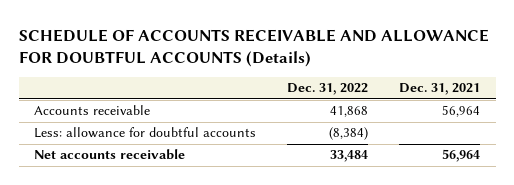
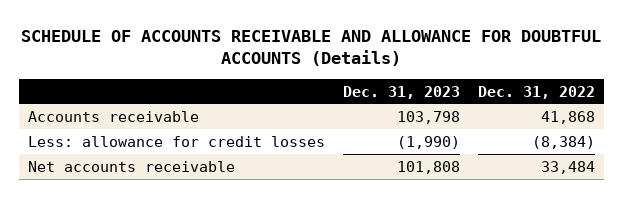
[399,83,481,96] Dec. 31, 2021 -> none
none -> [342,85,460,99] Dec. 31, 2023
[34,127,257,139] Less: allowance for doubtful accounts -> [27,135,325,147] Less: allowance for credit losses

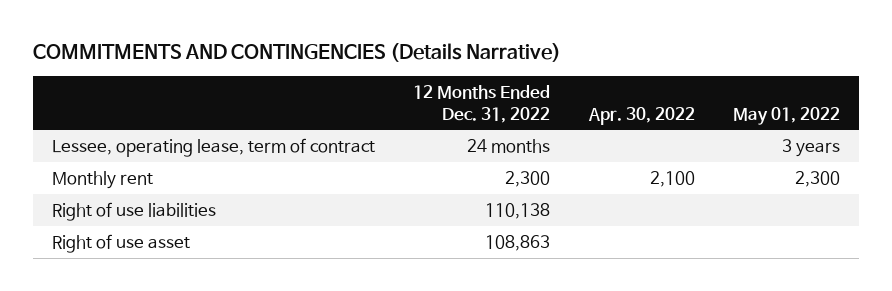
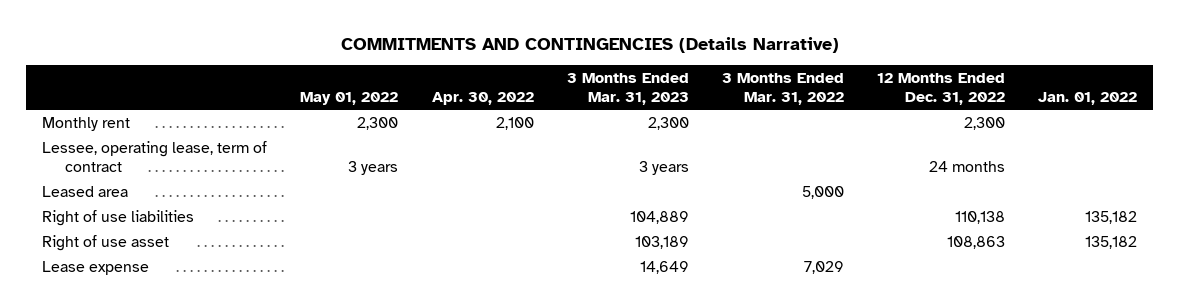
none -> [566,73,689,106] 3 Months Ended Mar. 31, 2023
none -> [721,73,844,106] 3 Months Ended Mar. 31, 2022
none -> [1037,92,1137,106] Jan. 01, 2022
[51,137,375,157] Lessee, operating lease, term of contract -> [42,140,268,172] Lessee, operating lease, term of contract
none -> [42,185,129,197] Leased area
none -> [42,260,150,275] Lease expense

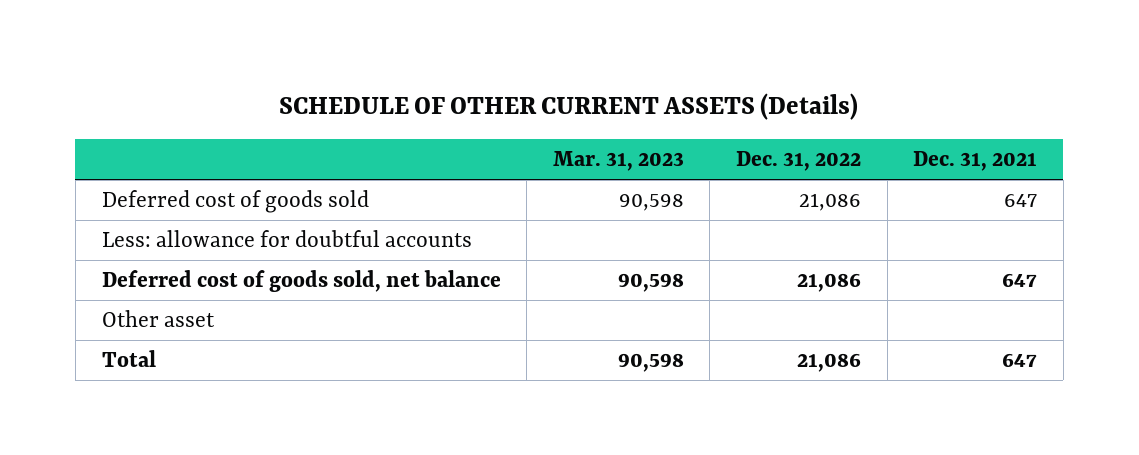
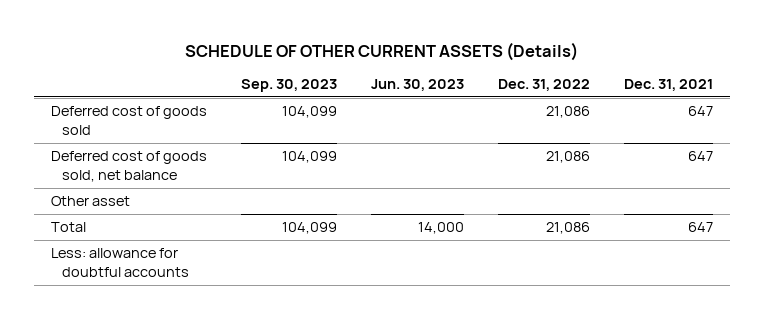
[552,151,684,172] Mar. 31, 2023 -> none
none -> [240,79,337,93] Sep. 30, 2023
none -> [370,79,464,92] Jun. 30, 2023
[101,230,472,248] Less: allowance for doubtful accounts -> [51,248,189,277] Less: allowance for doubtful accounts

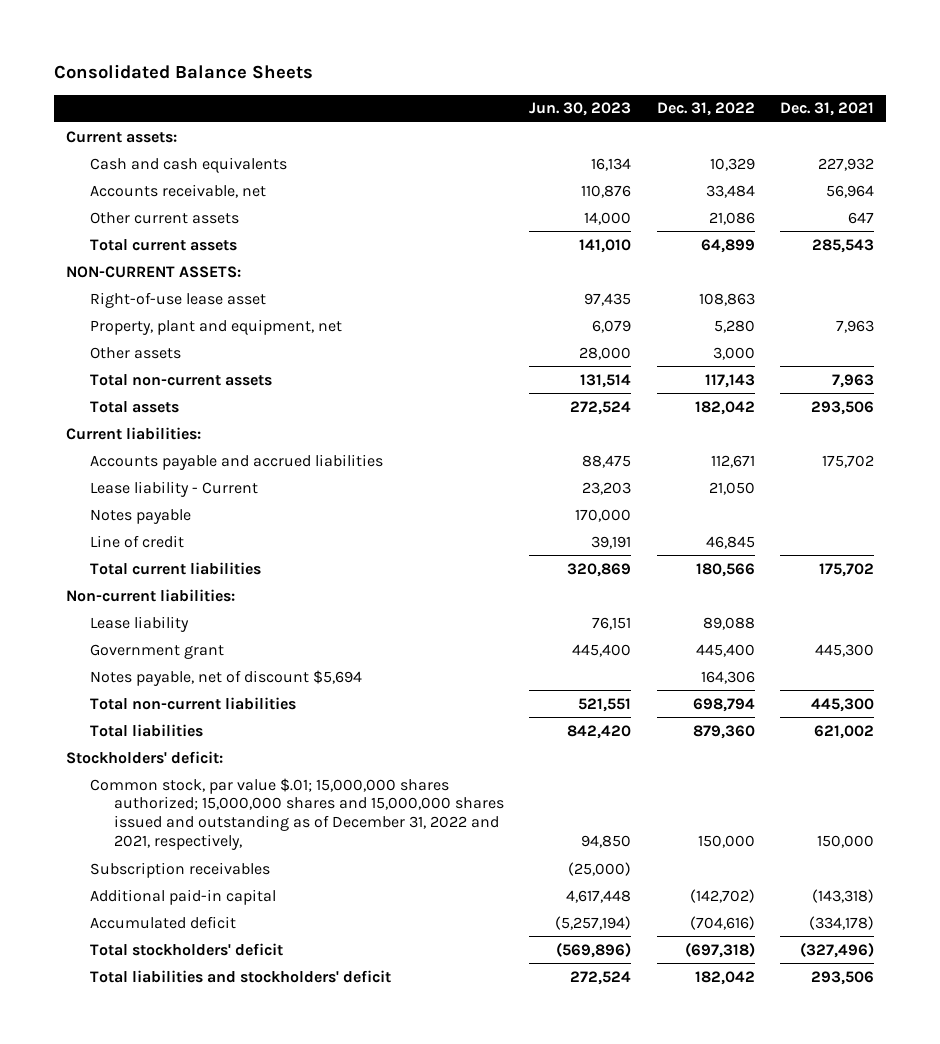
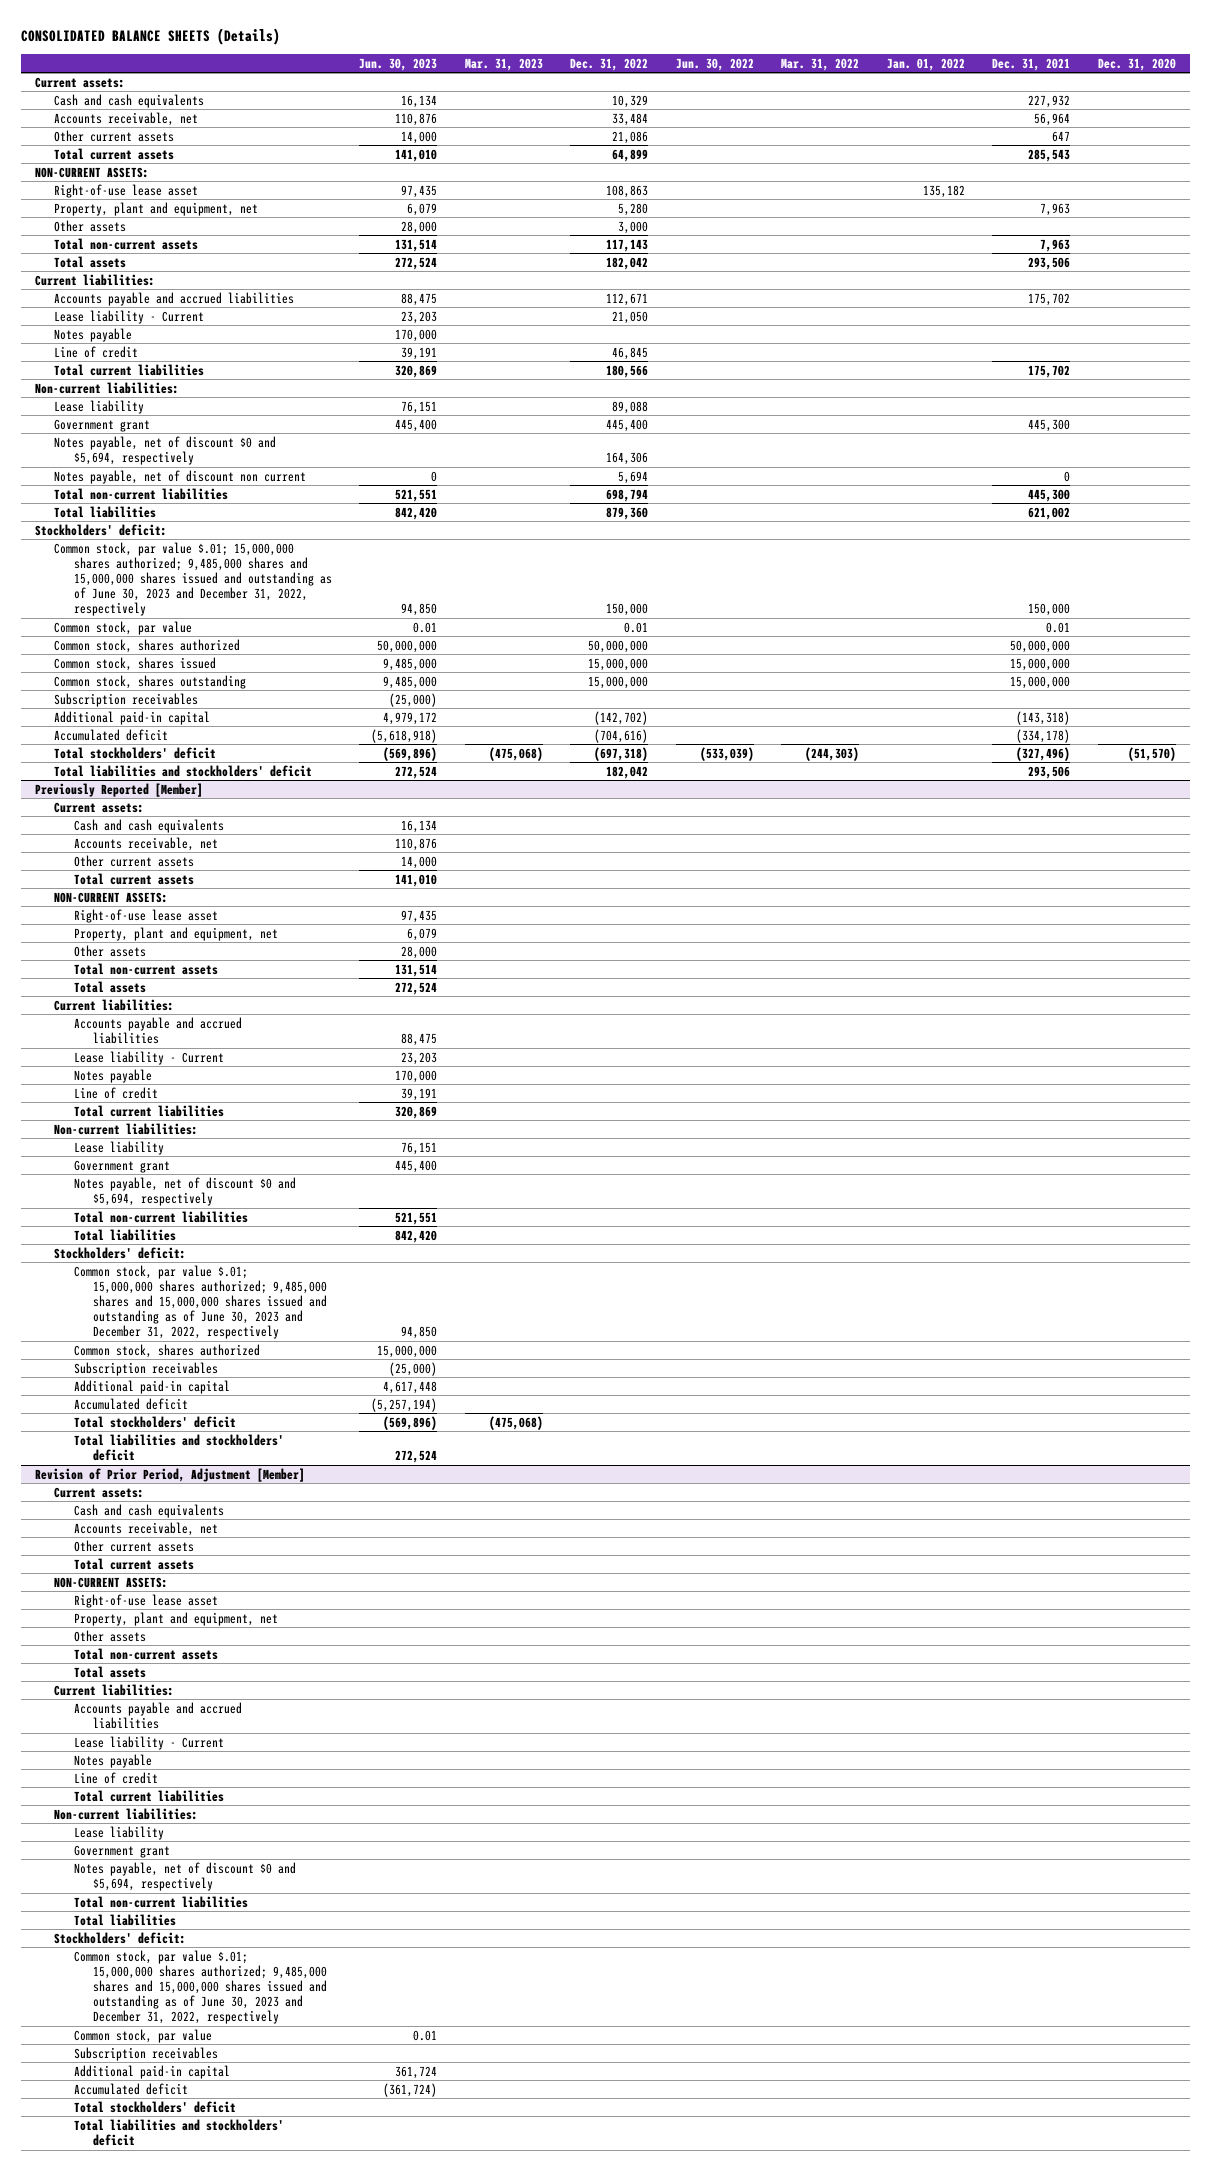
[53,64,313,80] Consolidated Balance Sheets -> [20,27,280,45] CONSOLIDATED BALANCE SHEETS (Details)
none -> [464,57,543,71] Mar. 31, 2023
none -> [675,57,754,71] Jun. 30, 2022
none -> [781,57,860,71] Mar. 31, 2022
none -> [886,57,965,71] Jan. 01, 2022
none -> [1097,57,1176,71] Dec. 31, 2020
[90,669,363,686] Notes payable, net of discount $5,694 -> [54,435,277,465] Notes payable, net of discount $0 and $5,694, respectively
none -> [54,469,307,484] Notes payable, net of discount non current
[90,777,505,851] Common stock, par value $.01; 15,000,000 shares authorized; 15,000,000 shares and 15,000,000 shares issued and outstanding as of December 31, 2022 and 2021, respectively, -> [54,541,332,617] Common stock, par value $.01; 15,000,000 shares authorized; 9,485,000 shares and 15,000,000 shares issued and outstanding as of June 30, 2023 and December 31, 2022, respectively
none -> [54,620,193,635] Common stock, par value
none -> [54,638,241,653] Common stock, shares authorized
none -> [54,656,217,671] Common stock, shares issued
none -> [54,674,247,689] Common stock, shares outstanding
[566,889,632,903] 4,617,448 -> [383,711,438,725] 4,979,172
[555,915,632,930] (5,257,194) -> [371,728,438,743] (5,618,918)
none -> [34,782,203,797] Previously Reported [Member]
none -> [54,801,145,813] Current assets:
none -> [73,818,224,833] Cash and cash equivalents
none -> [73,836,218,851] Accounts receivable, net
none -> [73,854,194,867] Other current assets
none -> [73,872,194,885] Total current assets
none -> [54,891,169,903] NON-CURRENT ASSETS:
none -> [73,908,218,923] Right-of-use lease asset
none -> [73,926,278,941] Property, plant and equipment, net
none -> [73,944,146,957] Other assets
none -> [73,962,218,975] Total non-current assets
none -> [73,980,146,993] Total assets
none -> [54,998,175,1011] Current liabilities:
none -> [73,1016,242,1044] Accounts payable and accrued liabilities
none -> [73,1050,224,1065] Lease liability - Current
none -> [73,1068,152,1083] Notes payable
none -> [73,1086,158,1099] Line of credit
none -> [73,1104,224,1117] Total current liabilities
none -> [54,1122,199,1135] Non-current liabilities:
none -> [73,1140,164,1155] Lease liability
none -> [73,1159,170,1173] Government grant
none -> [73,1176,296,1206] Notes payable, net of discount $0 and $5,694, respectively
none -> [73,1210,248,1223] Total non-current liabilities
none -> [73,1228,176,1241] Total liabilities
none -> [54,1246,187,1259] Stockholders' deficit:
none -> [73,1264,328,1340] Common stock, par value $.01; 15,000,000 shares authorized; 9,485,000 shares and 15,000,000 shares issued and outstanding as of June 30, 2023 and December 31, 2022, respectively
none -> [73,1343,260,1358] Common stock, shares authorized
none -> [73,1361,218,1376] Subscription receivables
none -> [73,1379,230,1394] Additional paid-in capital
none -> [73,1397,188,1410] Accumulated deficit
none -> [73,1415,236,1428] Total stockholders' deficit
none -> [73,1433,284,1461] Total liabilities and stockholders' deficit
none -> [34,1467,305,1482] Revision of Prior Period, Adjustment [Member]
none -> [54,1486,145,1498] Current assets:
none -> [73,1503,224,1518] Cash and cash equivalents
none -> [73,1521,218,1536] Accounts receivable, net
none -> [73,1539,194,1552] Other current assets
none -> [73,1557,194,1570] Total current assets
none -> [54,1576,169,1588] NON-CURRENT ASSETS:
none -> [73,1593,218,1608] Right-of-use lease asset
none -> [73,1611,278,1626] Property, plant and equipment, net
none -> [73,1629,146,1642] Other assets
none -> [73,1647,218,1660] Total non-current assets
none -> [73,1665,146,1678] Total assets
none -> [54,1683,175,1696] Current liabilities:
none -> [73,1701,242,1729] Accounts payable and accrued liabilities
none -> [73,1735,224,1750] Lease liability - Current
none -> [73,1753,152,1768] Notes payable
none -> [73,1771,158,1784] Line of credit
none -> [73,1789,224,1802] Total current liabilities
none -> [54,1807,199,1820] Non-current liabilities:
none -> [73,1825,164,1840] Lease liability
none -> [73,1844,170,1858] Government grant
none -> [73,1861,296,1891] Notes payable, net of discount $0 and $5,694, respectively
none -> [73,1895,248,1908] Total non-current liabilities
none -> [73,1913,176,1926] Total liabilities
none -> [54,1931,187,1944] Stockholders' deficit:
none -> [73,1949,328,2025] Common stock, par value $.01; 15,000,000 shares authorized; 9,485,000 shares and 15,000,000 shares issued and outstanding as of June 30, 2023 and December 31, 2022, respectively
none -> [73,2028,212,2043] Common stock, par value
none -> [73,2046,218,2061] Subscription receivables
none -> [73,2064,230,2079] Additional paid-in capital
none -> [73,2082,188,2095] Accumulated deficit
none -> [73,2100,236,2113] Total stockholders' deficit
none -> [73,2118,284,2146] Total liabilities and stockholders' deficit

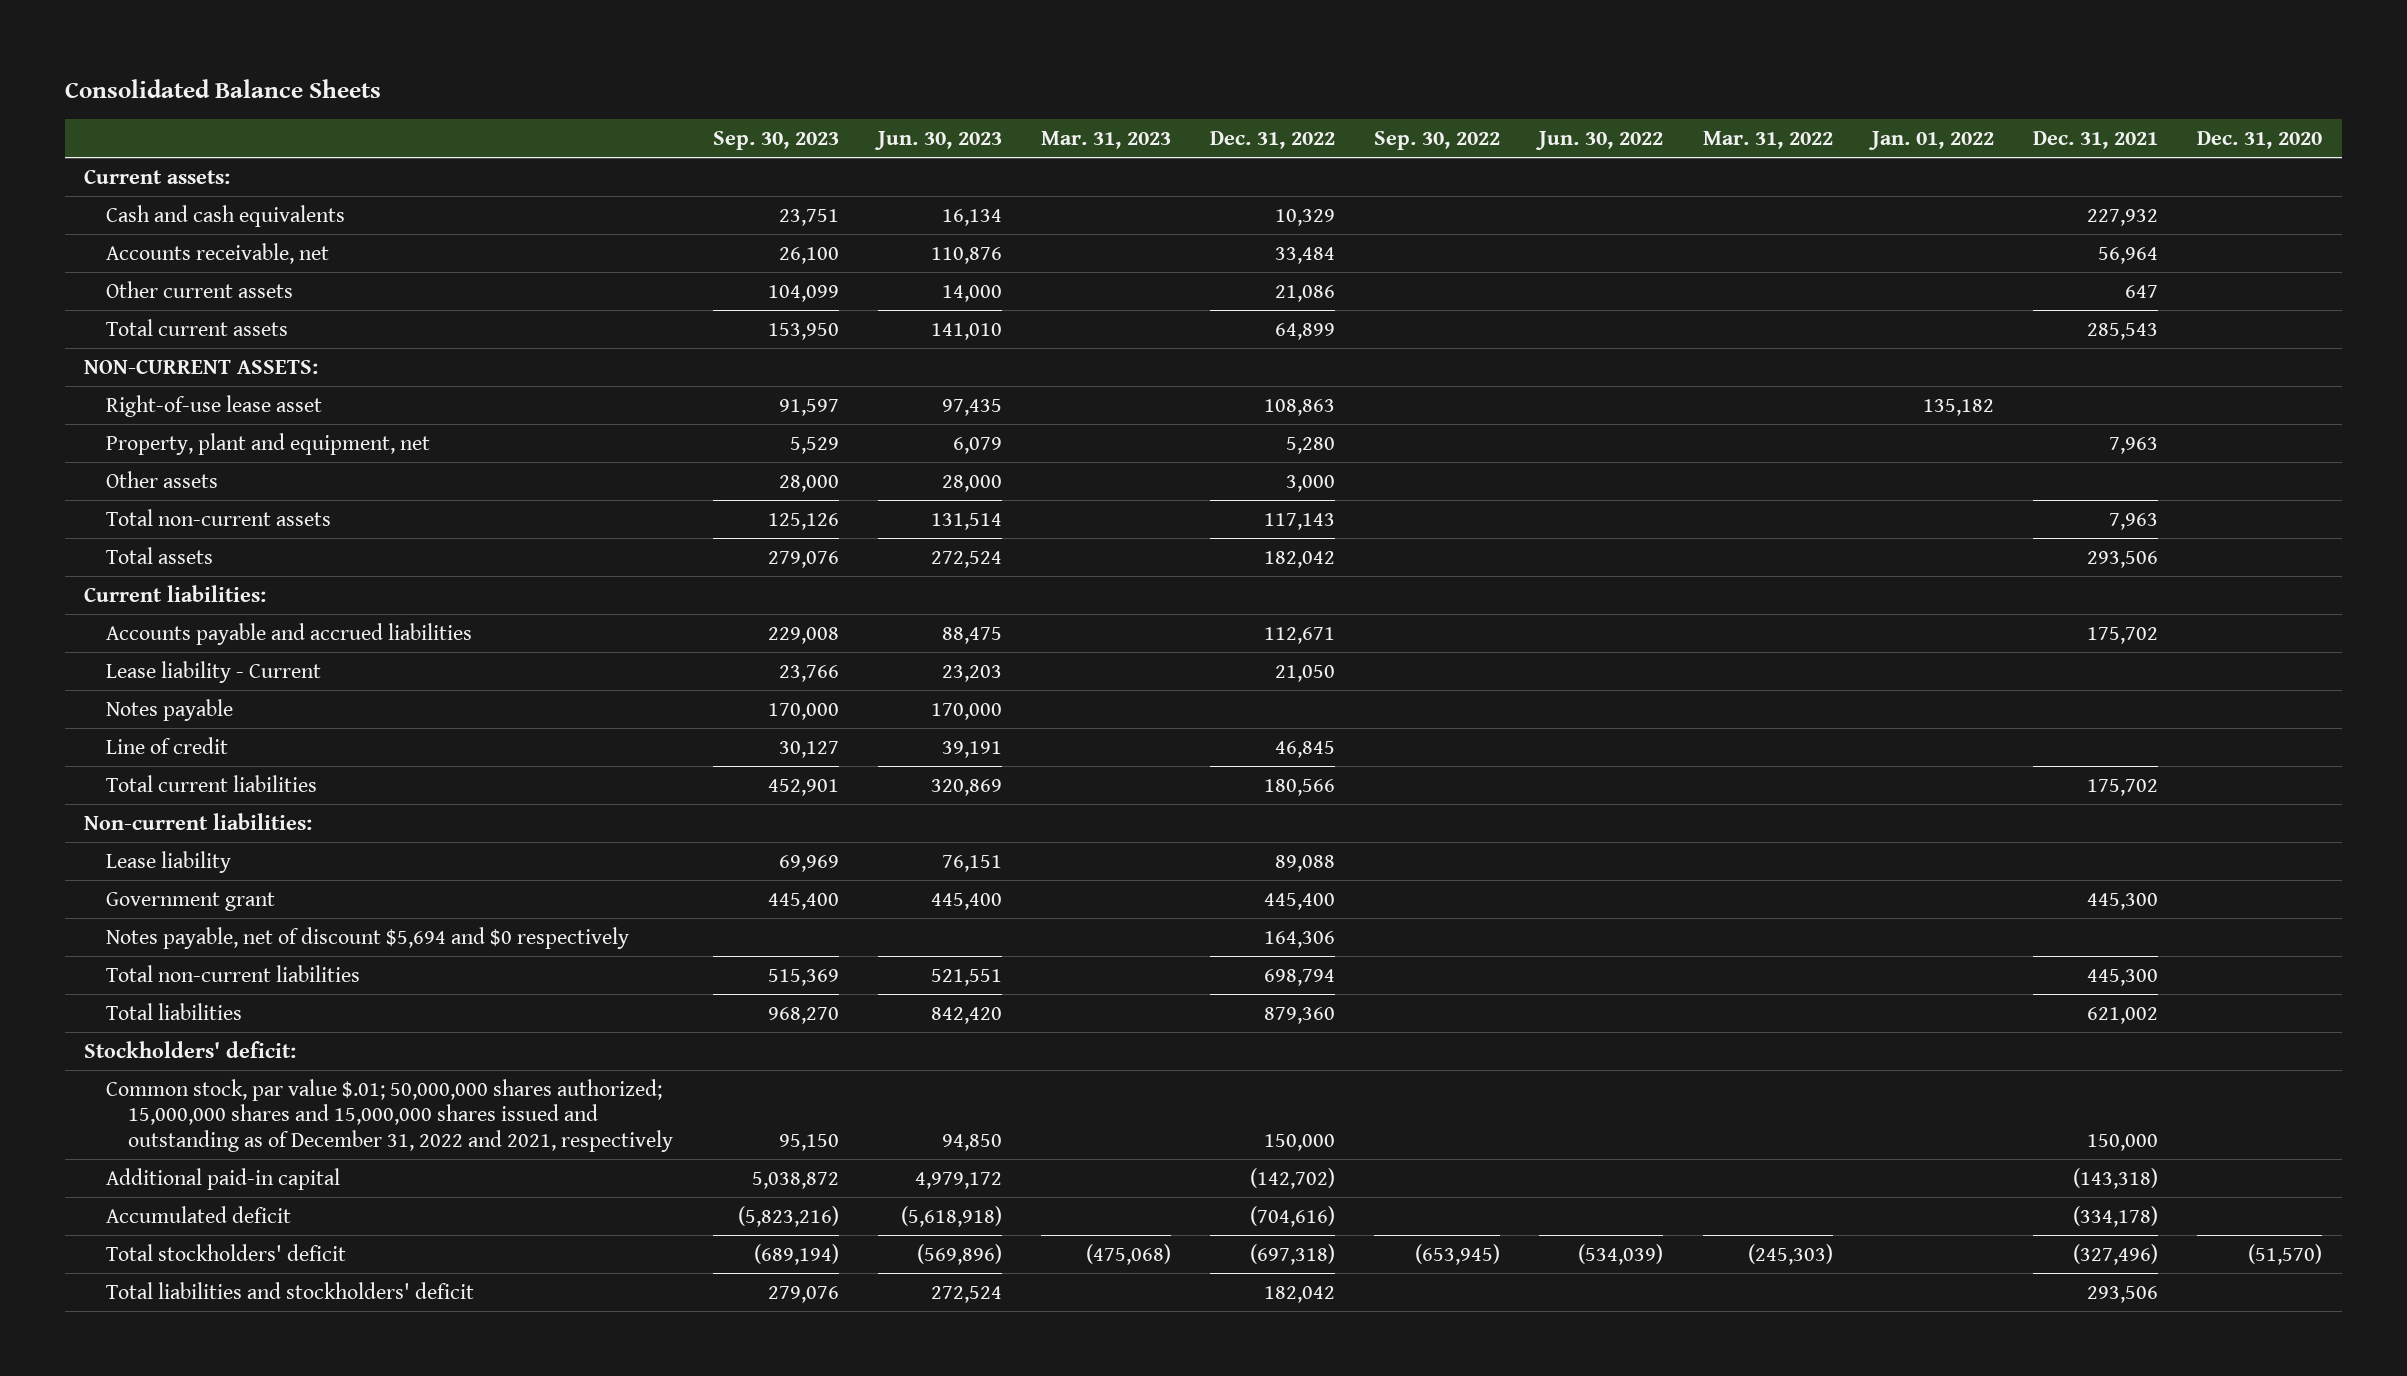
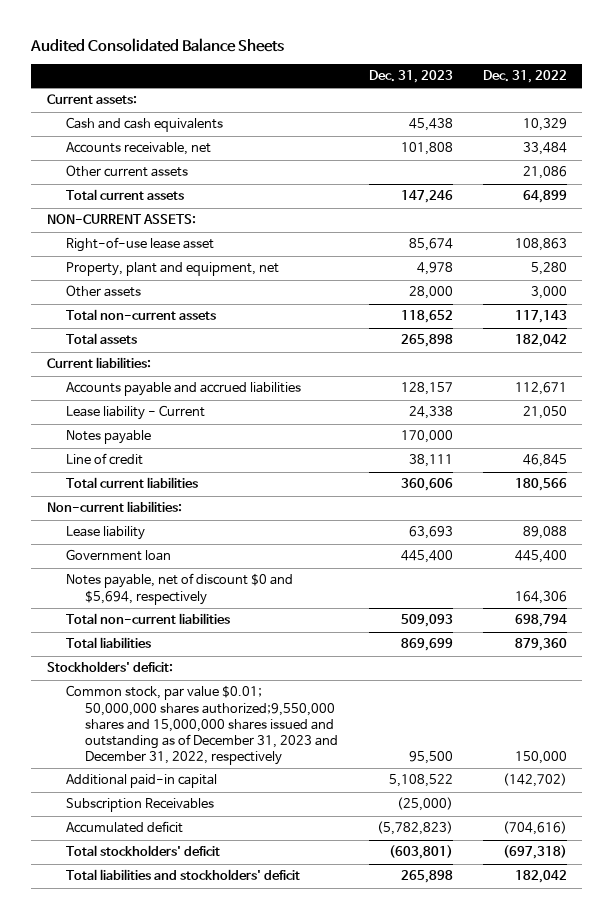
[64,78,381,98] Consolidated Balance Sheets -> [30,37,285,52] Audited Consolidated Balance Sheets
[712,130,839,150] Sep. 30, 2023 -> none
[873,130,1002,150] Jun. 30, 2023 -> none
[1040,130,1171,149] Mar. 31, 2023 -> none
[1374,130,1501,150] Sep. 30, 2022 -> none
[1535,130,1664,150] Jun. 30, 2022 -> none
[1702,130,1833,149] Mar. 31, 2022 -> none
[1867,130,1994,150] Jan. 01, 2022 -> none
[2033,130,2159,149] Dec. 31, 2021 -> none
[2197,130,2323,149] Dec. 31, 2020 -> none
none -> [368,70,453,84] Dec. 31, 2023
[106,891,276,911] Government grant -> [65,549,171,562] Government loan
[106,926,630,949] Notes payable, net of discount $5,694 and $0 respectively -> [65,573,293,605] Notes payable, net of discount $0 and $5,694, respectively
[106,1078,674,1152] Common stock, par value $.01; 50,000,000 shares authorized; 15,000,000 shares and 15,000,000 shares issued and outstanding as of December 31, 2022 and 2021, respectively -> [65,685,339,766] Common stock, par value $0.01; 50,000,000 shares authorized;9,550,000 shares and 15,000,000 shares issued and outstanding as of December 31, 2023 and December 31, 2022, respectively
none -> [65,798,214,813] Subscription Receivables

